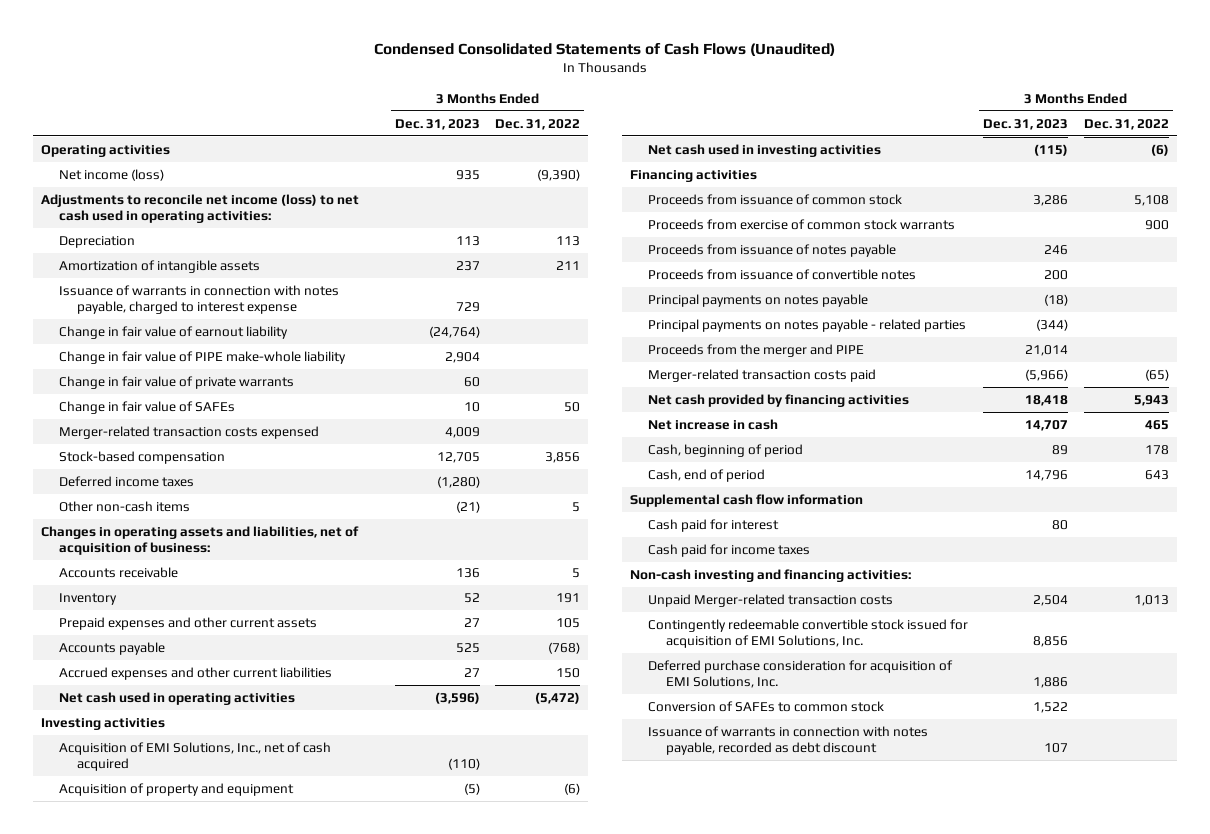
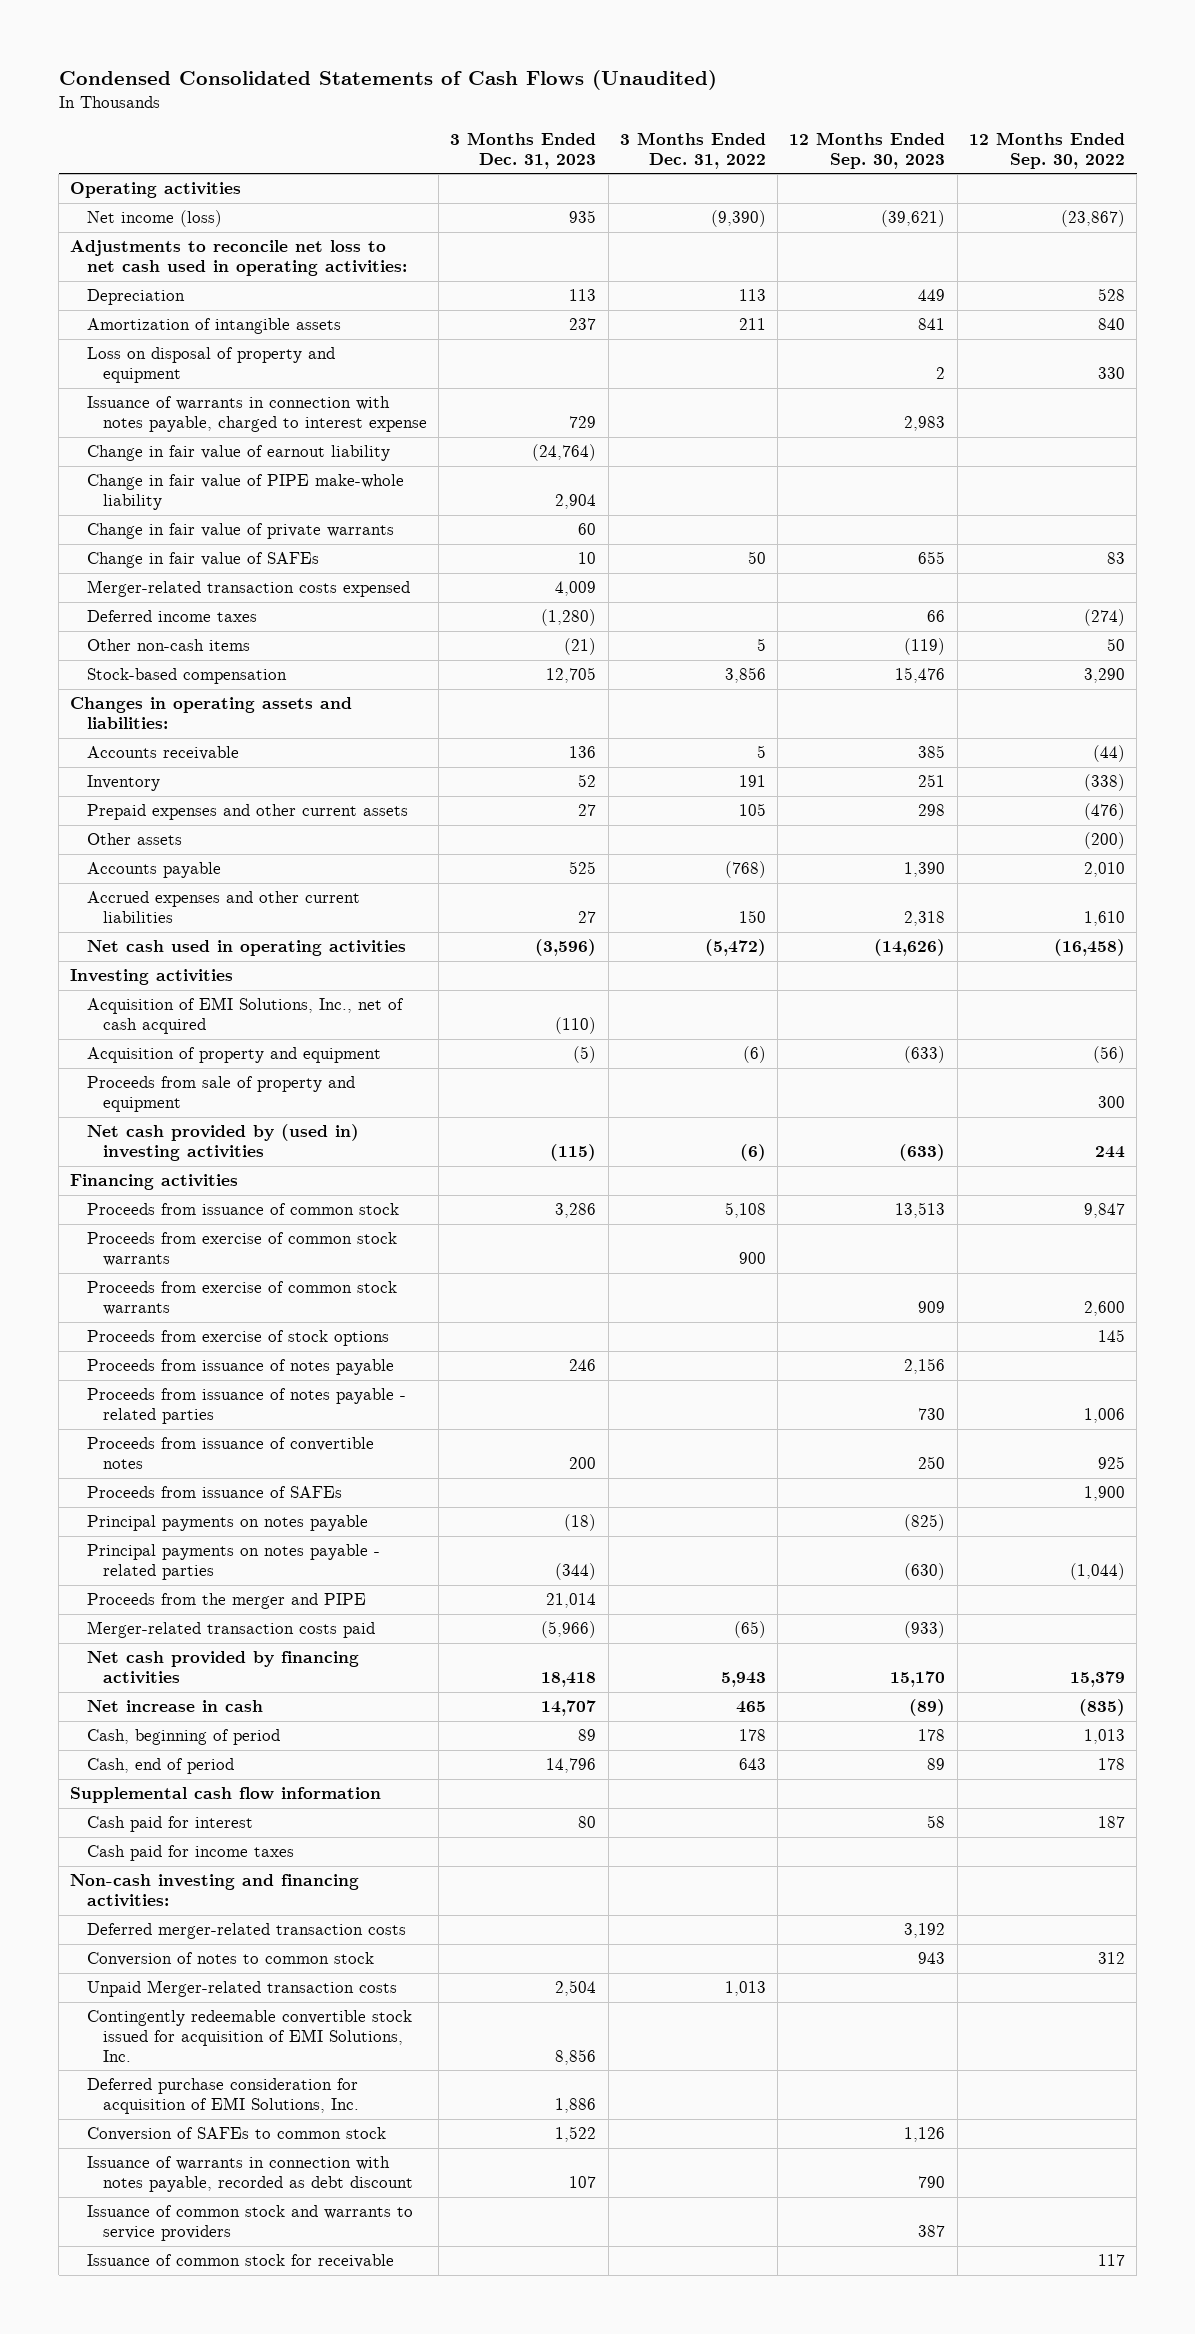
none -> [789,131,946,169] 12 Months Ended Sep. 30, 2023
none -> [968,131,1125,169] 12 Months Ended Sep. 30, 2022
[41,193,360,224] Adjustments to reconcile net income (loss) to net cash used in operating activities: -> [70,240,407,277] Adjustments to reconcile net loss to net cash used in operating activities:
none -> [86,347,335,384] Loss on disposal of property and equipment
[59,450,226,464] Stock-based compensation -> [86,668,287,685] Stock-based compensation
[41,525,360,556] Changes in operating assets and liabilities, net of acquisition of business: -> [70,697,353,730] Changes in operating assets and liabilities:
none -> [86,833,182,846] Other assets
none -> [86,1076,355,1113] Proceeds from sale of property and equipment
[647,143,881,157] Net cash used in investing activities -> [86,1124,359,1162] Net cash provided by (used in) investing activities
none -> [86,1281,397,1316] Proceeds from exercise of common stock warrants
none -> [86,1330,389,1347] Proceeds from exercise of stock options
none -> [86,1388,406,1425] Proceeds from issuance of notes payable - related parties
none -> [86,1486,342,1499] Proceeds from issuance of SAFEs
none -> [86,1923,406,1940] Deferred merger-related transaction costs
none -> [86,1952,374,1967] Conversion of notes to common stock
none -> [86,2205,413,2242] Issuance of common stock and warrants to service providers
none -> [86,2254,394,2269] Issuance of common stock for receivable

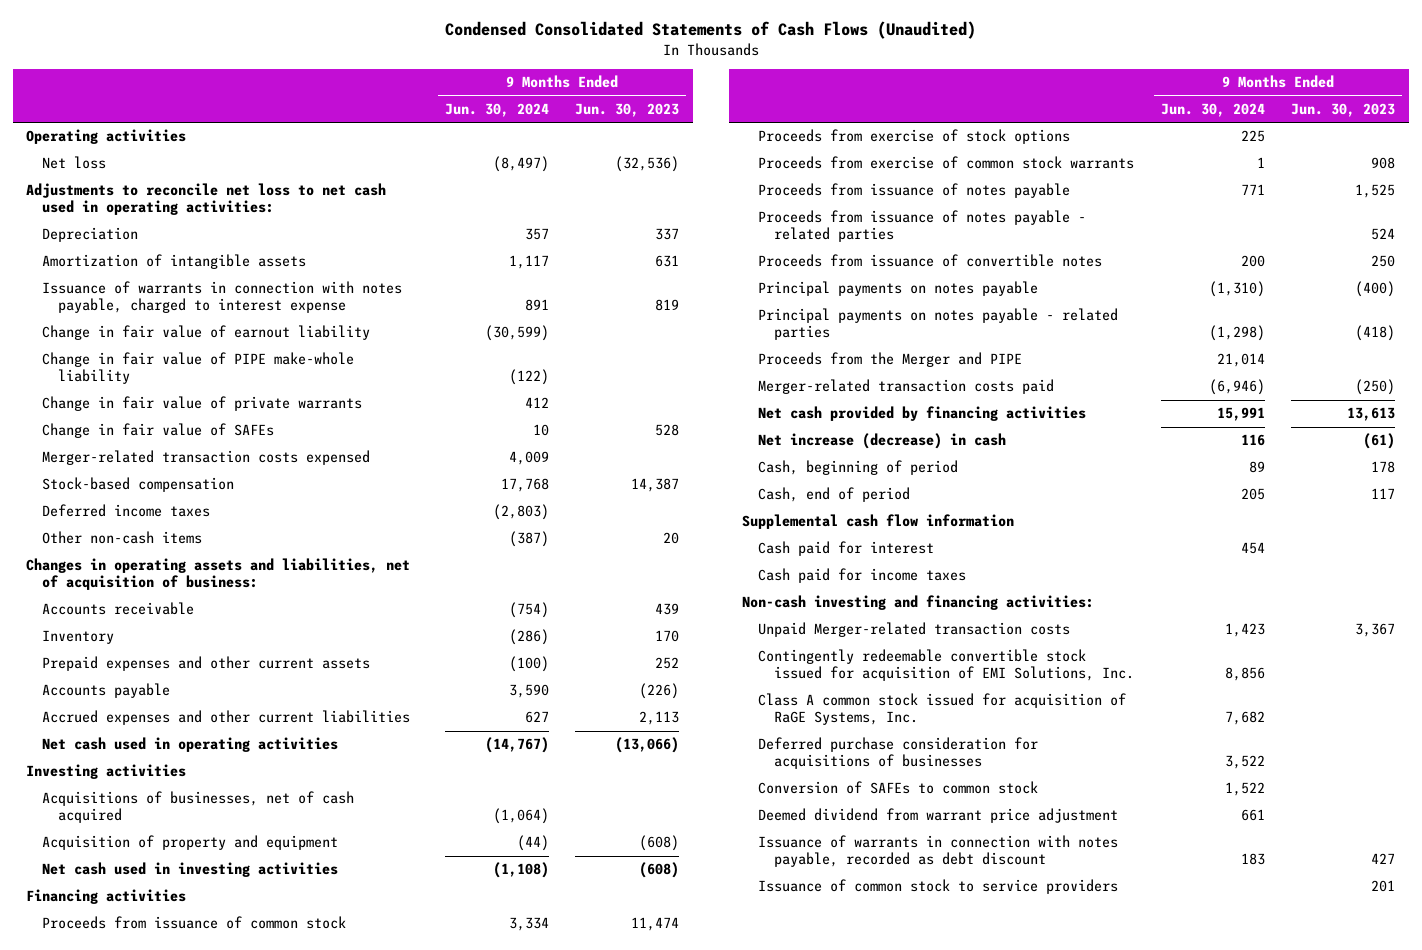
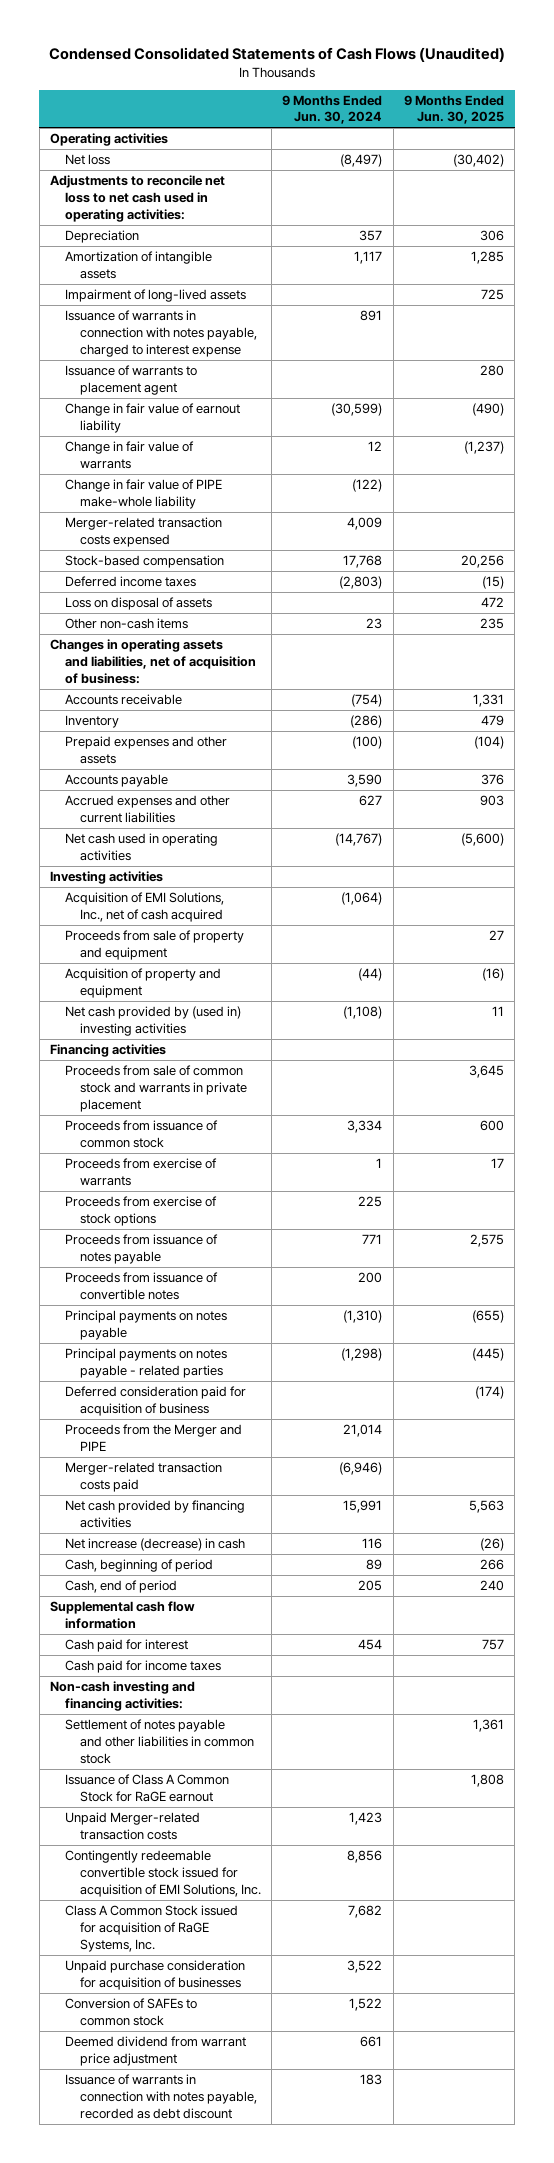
[575,102,680,117] Jun. 30, 2023 -> none
none -> [403,94,504,125] 9 Months Ended Jun. 30, 2025
none -> [64,289,246,303] Impairment of long-lived assets
none -> [64,365,197,395] Issuance of warrants to placement agent
none -> [64,441,194,469] Change in fair value of warrants
[42,396,363,412] Change in fair value of private warrants -> none
[42,423,275,439] Change in fair value of SAFEs -> none
none -> [64,597,212,611] Loss on disposal of assets
[508,531,549,548] (387) -> [366,618,383,630] 23
[42,656,371,672] Prepaid expenses and other current assets -> [64,736,227,764] Prepaid expenses and other assets
[42,791,355,824] Acquisitions of businesses, net of cash acquired -> [64,892,224,922] Acquisition of EMI Solutions, Inc., net of cash acquired
none -> [64,930,244,960] Proceeds from sale of property and equipment
[42,862,339,878] Net cash used in investing activities -> [64,1006,241,1036] Net cash provided by (used in) investing activities
none -> [64,1065,247,1112] Proceeds from sale of common stock and warrants in private placement
none -> [64,1158,217,1186] Proceeds from exercise of warrants
[758,156,1135,170] Proceeds from exercise of common stock warrants -> none
[758,210,1087,243] Proceeds from issuance of notes payable - related parties -> none
none -> [64,1386,246,1416] Deferred consideration paid for acquisition of business
none -> [64,1719,254,1764] Settlement of notes payable and other liabilities in common stock
none -> [64,1774,229,1802] Issuance of Class A Common Stock for RaGE earnout
[758,693,1127,726] Class A common stock issued for acquisition of RaGE Systems, Inc. -> [64,1905,238,1952] Class A Common Stock issued for acquisition of RaGE Systems, Inc.
[758,737,1039,770] Deferred purchase consideration for acquisitions of businesses -> [64,1960,245,1990] Unpaid purchase consideration for acquisition of businesses
[758,879,1119,895] Issuance of common stock to service providers -> none

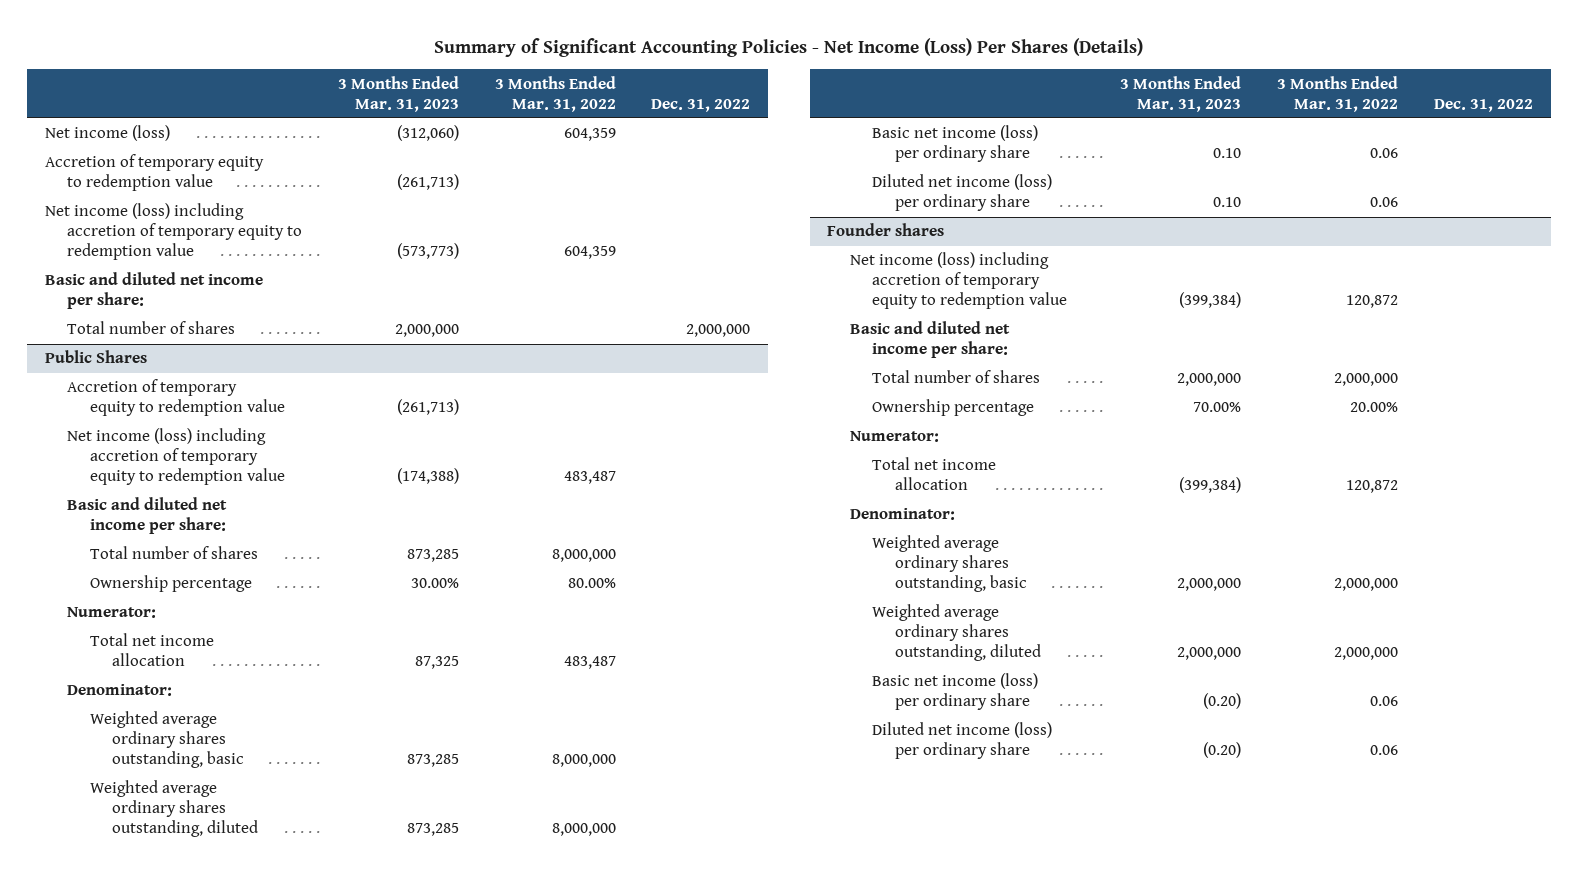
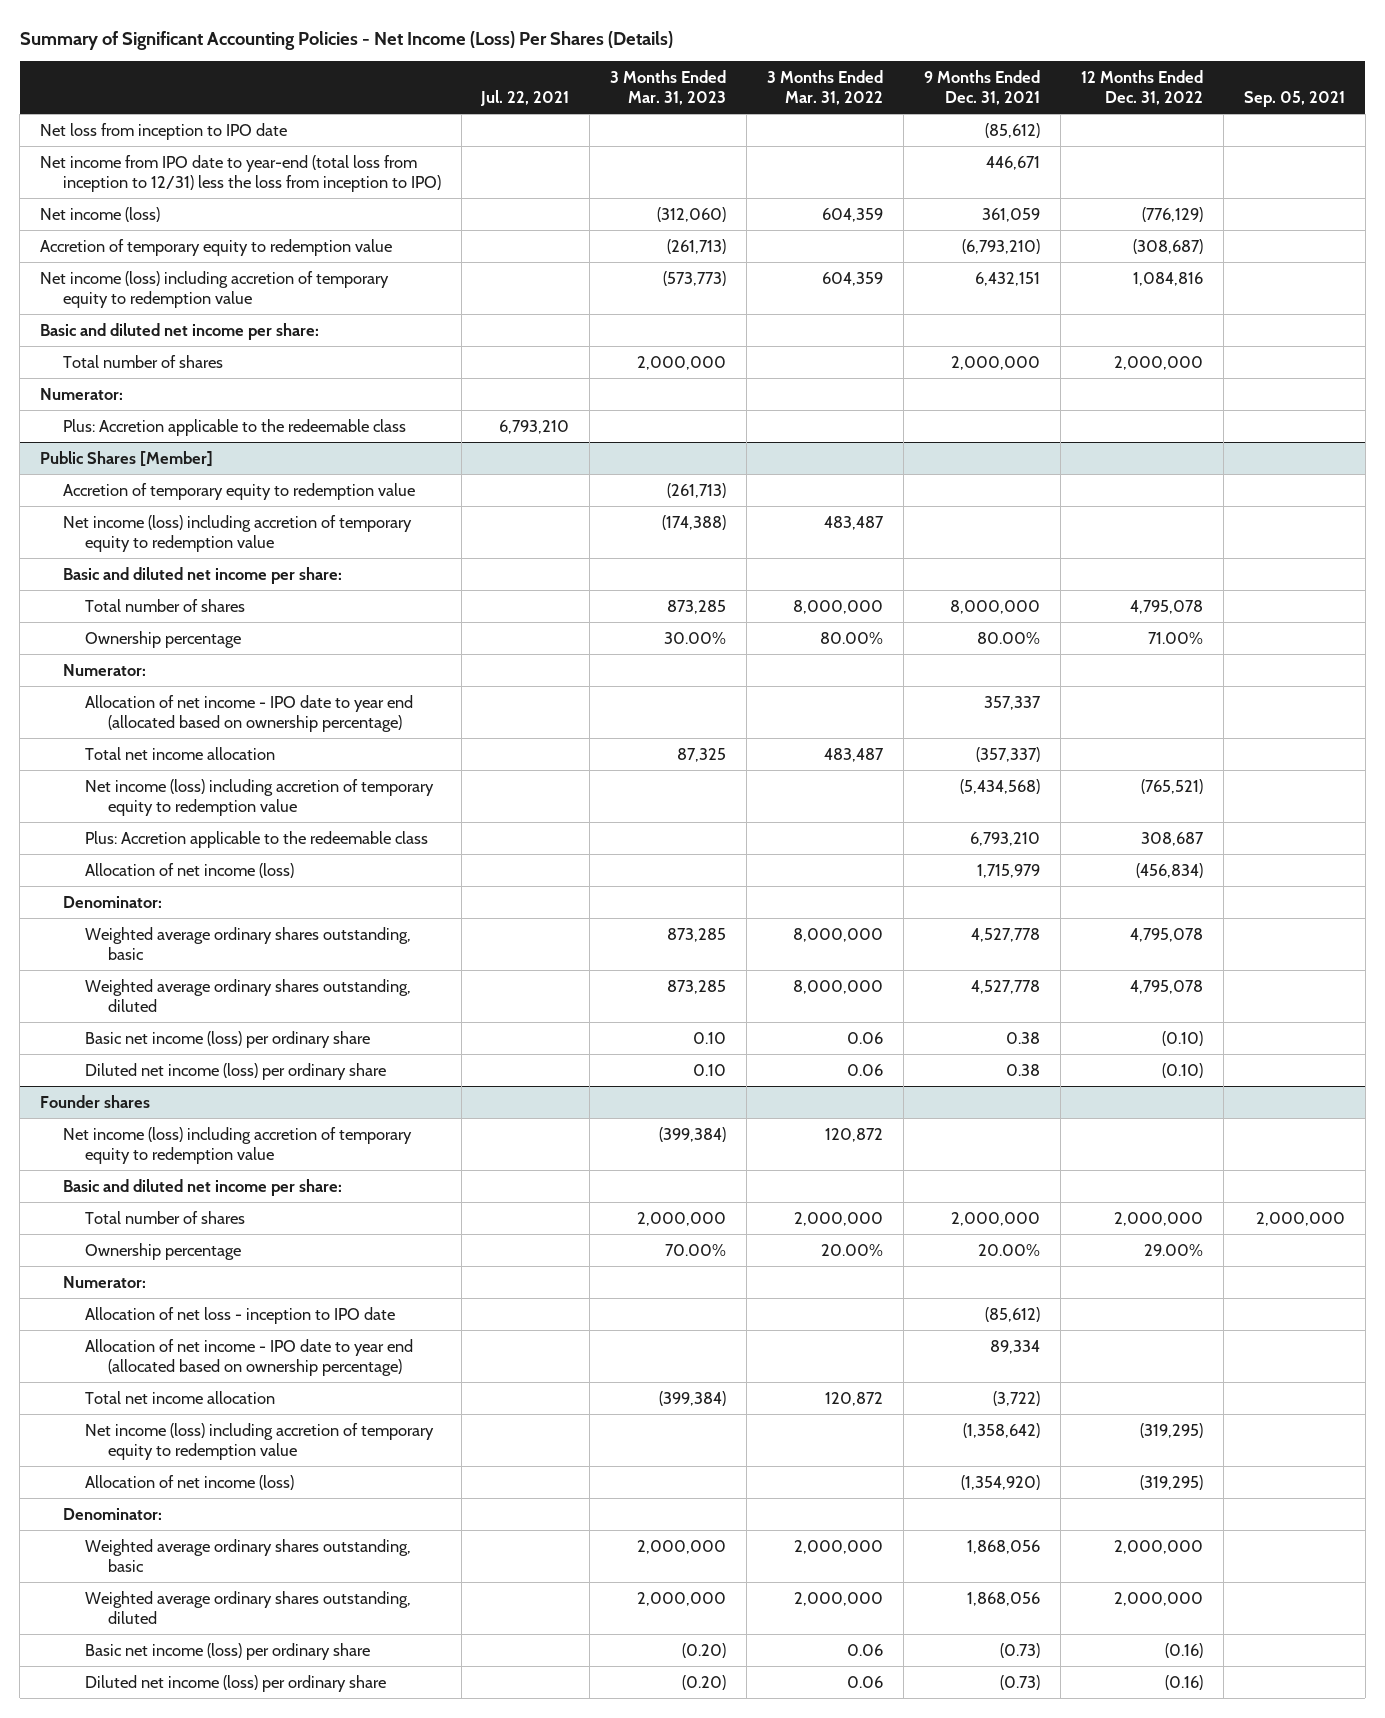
[651,98,751,112] Dec. 31, 2022 -> none
none -> [480,90,570,107] Jul. 22, 2021
none -> [924,69,1041,106] 9 Months Ended Dec. 31, 2021
none -> [1081,69,1204,106] 12 Months Ended Dec. 31, 2022
none -> [1243,91,1345,108] Sep. 05, 2021
none -> [40,122,288,140] Net loss from inception to IPO date
none -> [40,154,441,192] Net income from IPO date to year-end (total loss from inception to 12/31) less the loss from inception to IPO)
none -> [40,387,124,400] Numerator:
none -> [62,418,406,436] Plus: Accretion applicable to the redeemable class
[44,350,147,364] Public Shares -> [40,450,214,467] Public Shares [Member]
none -> [85,694,414,732] Allocation of net income - IPO date to year end (allocated based on ownership percentage)
none -> [85,778,435,816] Net income (loss) including accretion of temporary equity to redemption value
none -> [85,830,429,848] Plus: Accretion applicable to the redeemable class
none -> [85,862,295,878] Allocation of net income (loss)
none -> [85,1306,396,1324] Allocation of net loss - inception to IPO date
none -> [85,1338,414,1376] Allocation of net income - IPO date to year end (allocated based on ownership percentage)
none -> [85,1422,435,1460] Net income (loss) including accretion of temporary equity to redemption value
none -> [85,1474,295,1490] Allocation of net income (loss)

